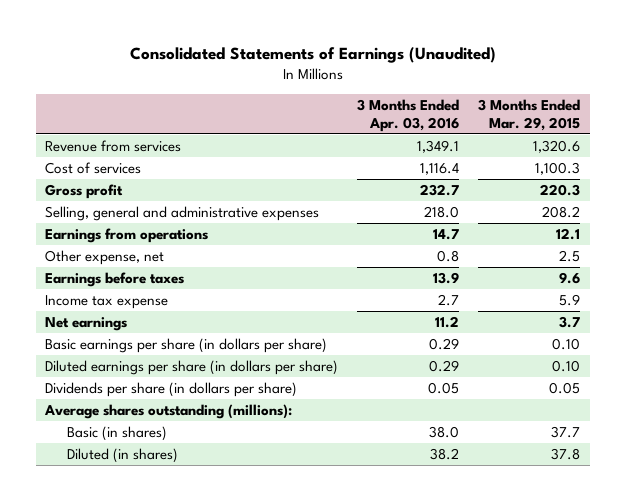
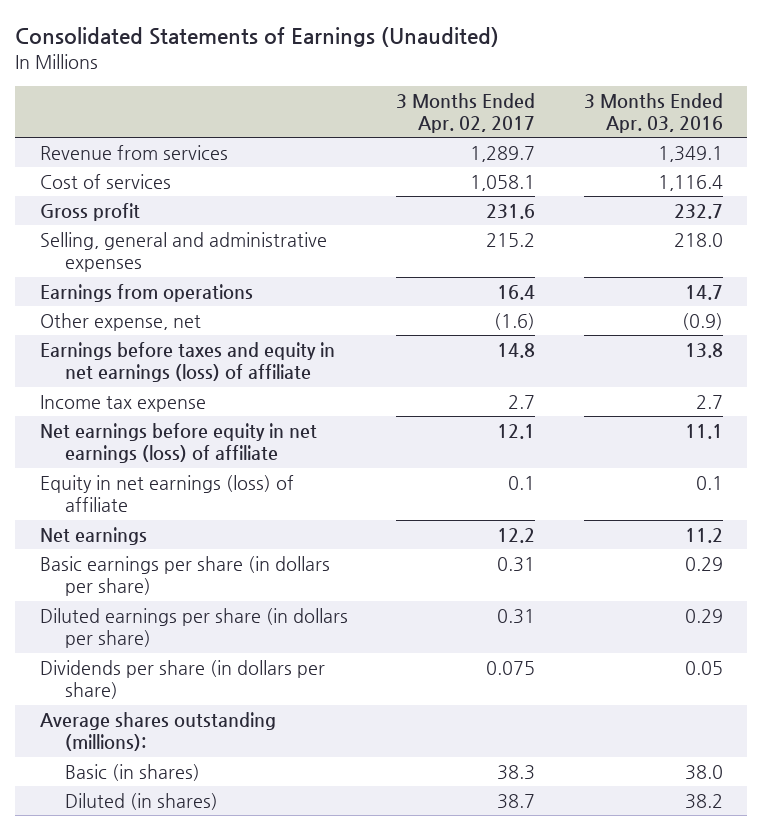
[478,98,581,131] 3 Months Ended Mar. 29, 2015 -> none
none -> [396,92,536,134] 3 Months Ended Apr. 02, 2017
[45,271,185,287] Earnings before taxes -> none
[437,249,460,262] 0.8 -> [682,313,724,331] (0.9)
none -> [39,342,335,383] Earnings before taxes and equity in net earnings (loss) of affiliate
none -> [39,423,317,464] Net earnings before equity in net earnings (loss) of affiliate
none -> [39,475,294,513] Equity in net earnings (loss) of affiliate

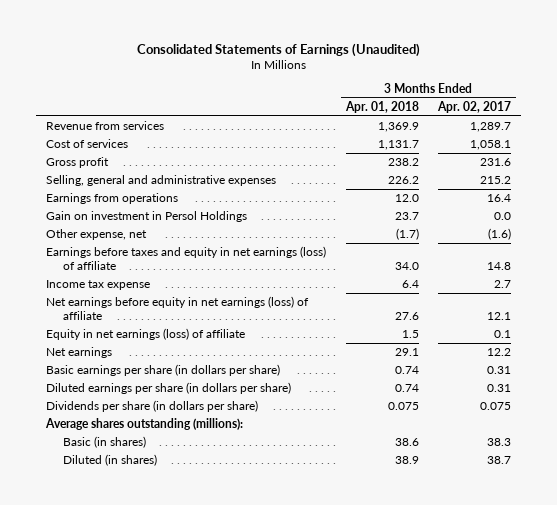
[584,92,724,134] 3 Months Ended Apr. 03, 2016 -> none
none -> [344,100,419,113] Apr. 01, 2018
none -> [46,210,248,222] Gain on investment in Persol Holdings

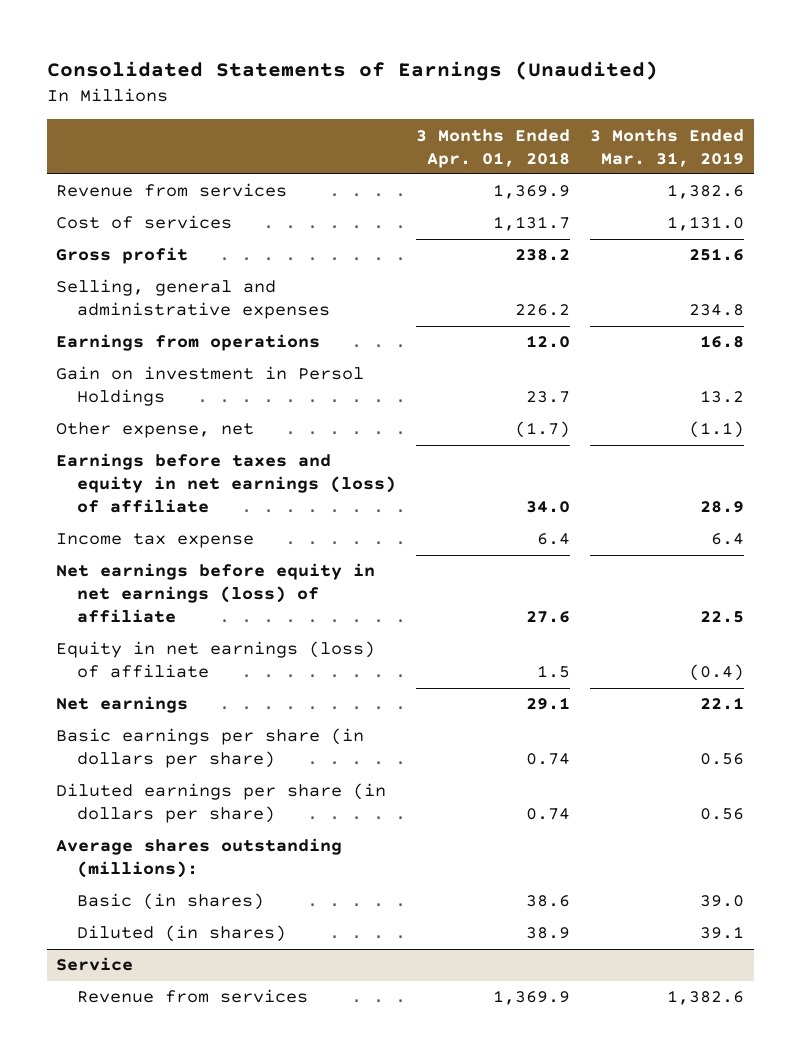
[437,100,512,113] Apr. 02, 2017 -> none
none -> [589,128,744,167] 3 Months Ended Mar. 31, 2019
[46,399,259,412] Dividends per share (in dollars per share) -> none
none -> [56,957,134,972] Service
none -> [77,989,309,1004] Revenue from services

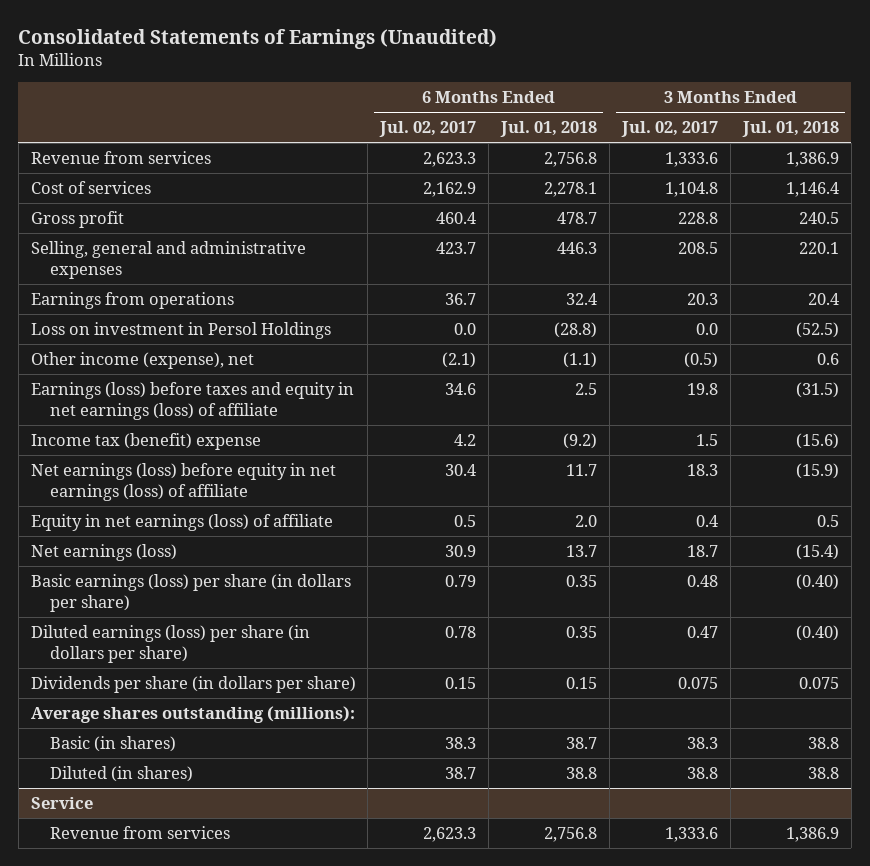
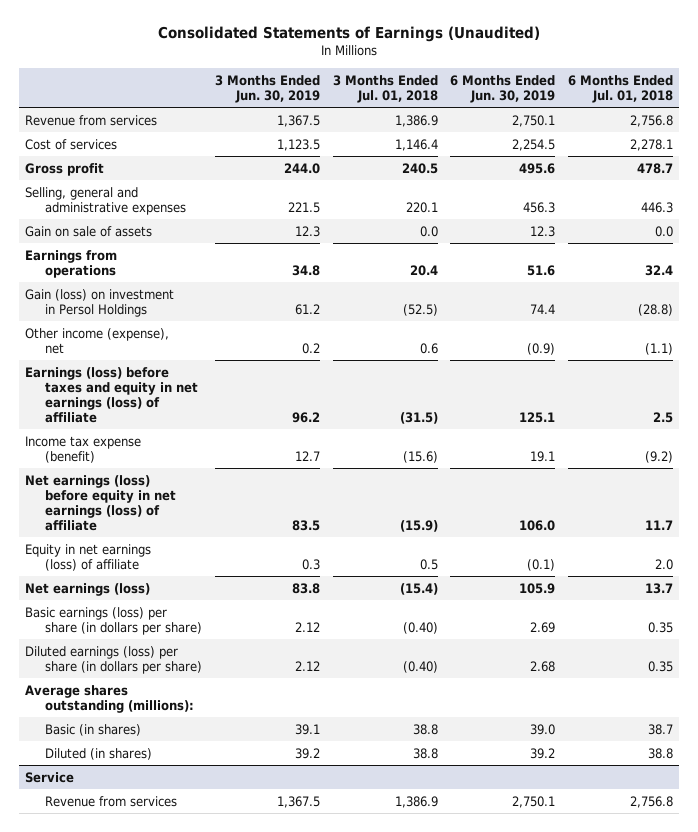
[379,121,477,138] Jul. 02, 2017 -> none
[621,121,719,138] Jul. 02, 2017 -> none
none -> [214,74,320,103] 3 Months Ended Jun. 30, 2019
none -> [450,74,556,103] 6 Months Ended Jun. 30, 2019
none -> [25,225,153,237] Gain on sale of assets
[30,321,331,339] Loss on investment in Persol Holdings -> [25,288,175,317] Gain (loss) on investment in Persol Holdings
[30,432,261,450] Income tax (benefit) expense -> [25,435,142,463] Income tax expense (benefit)
[30,675,356,693] Dividends per share (in dollars per share) -> none

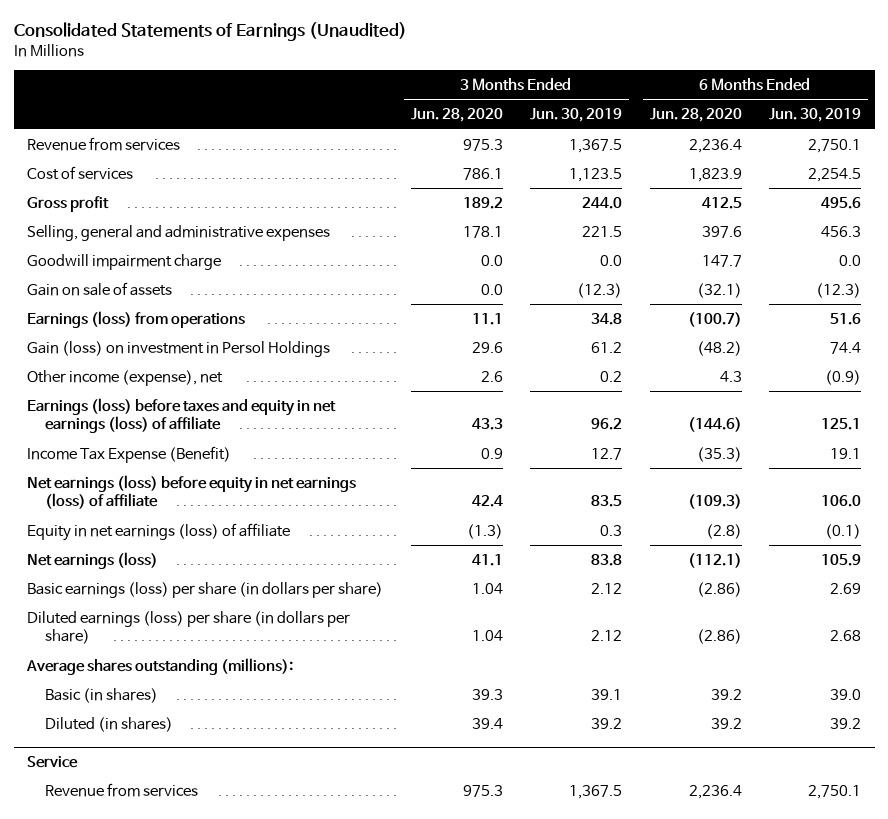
[332,74,438,103] 3 Months Ended Jul. 01, 2018 -> none
[567,74,673,103] 6 Months Ended Jul. 01, 2018 -> none
none -> [410,108,503,123] Jun. 28, 2020
none -> [649,108,742,123] Jun. 28, 2020
none -> [27,253,222,270] Goodwill impairment charge
[294,225,320,237] 12.3 -> [577,282,623,298] (12.3)
[530,225,556,237] 12.3 -> [816,282,862,298] (12.3)
[25,249,118,278] Earnings from operations -> [27,310,246,328] Earnings (loss) from operations
[25,435,142,463] Income tax expense (benefit) -> [27,445,232,463] Income Tax Expense (Benefit)

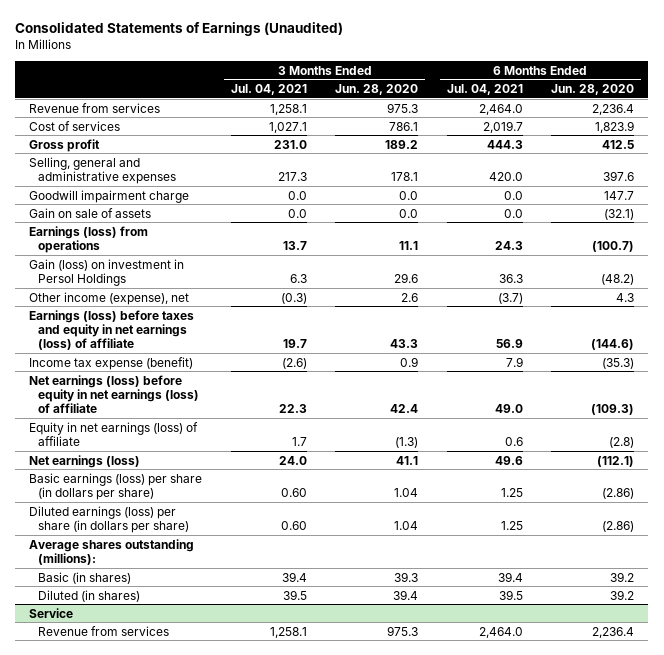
[530,108,623,123] Jun. 30, 2019 -> none
[769,108,862,123] Jun. 30, 2019 -> none
none -> [230,84,307,96] Jul. 04, 2021
none -> [446,84,523,96] Jul. 04, 2021
[27,445,232,463] Income Tax Expense (Benefit) -> [29,356,194,370] Income tax expense (benefit)

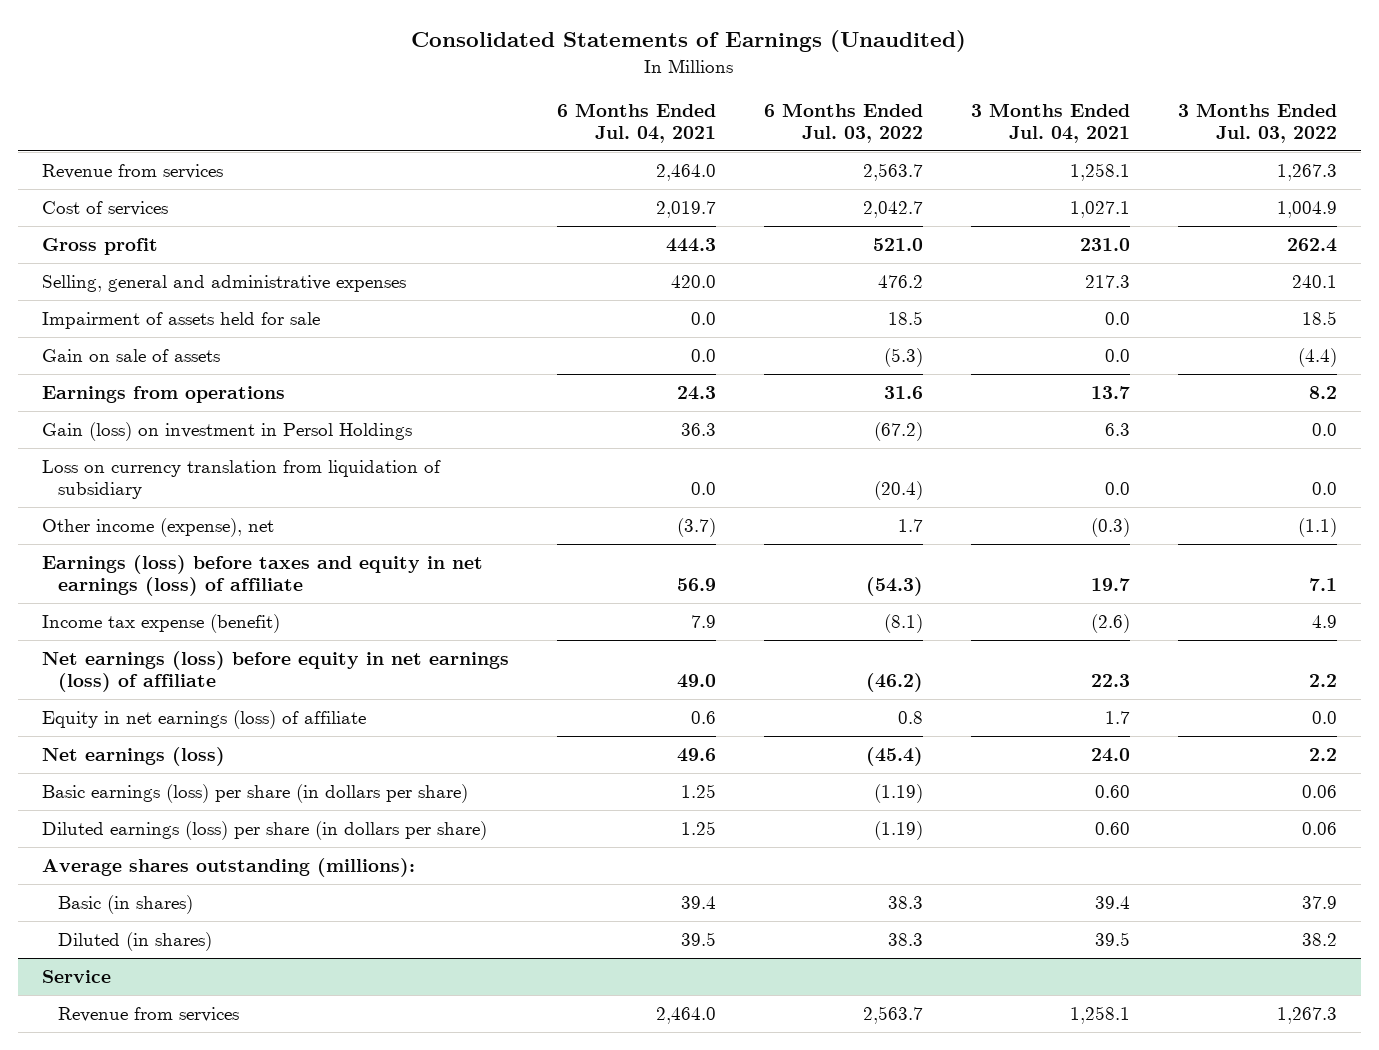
[335,84,419,96] Jun. 28, 2020 -> none
[551,84,635,96] Jun. 28, 2020 -> none
none -> [763,102,923,143] 6 Months Ended Jul. 03, 2022
none -> [1177,102,1337,143] 3 Months Ended Jul. 03, 2022
[29,189,190,203] Goodwill impairment charge -> none
none -> [42,311,321,329] Impairment of assets held for sale
[29,225,149,253] Earnings (loss) from operations -> [42,385,286,403] Earnings from operations
none -> [42,459,442,500] Loss on currency translation from liquidation of subsidiary

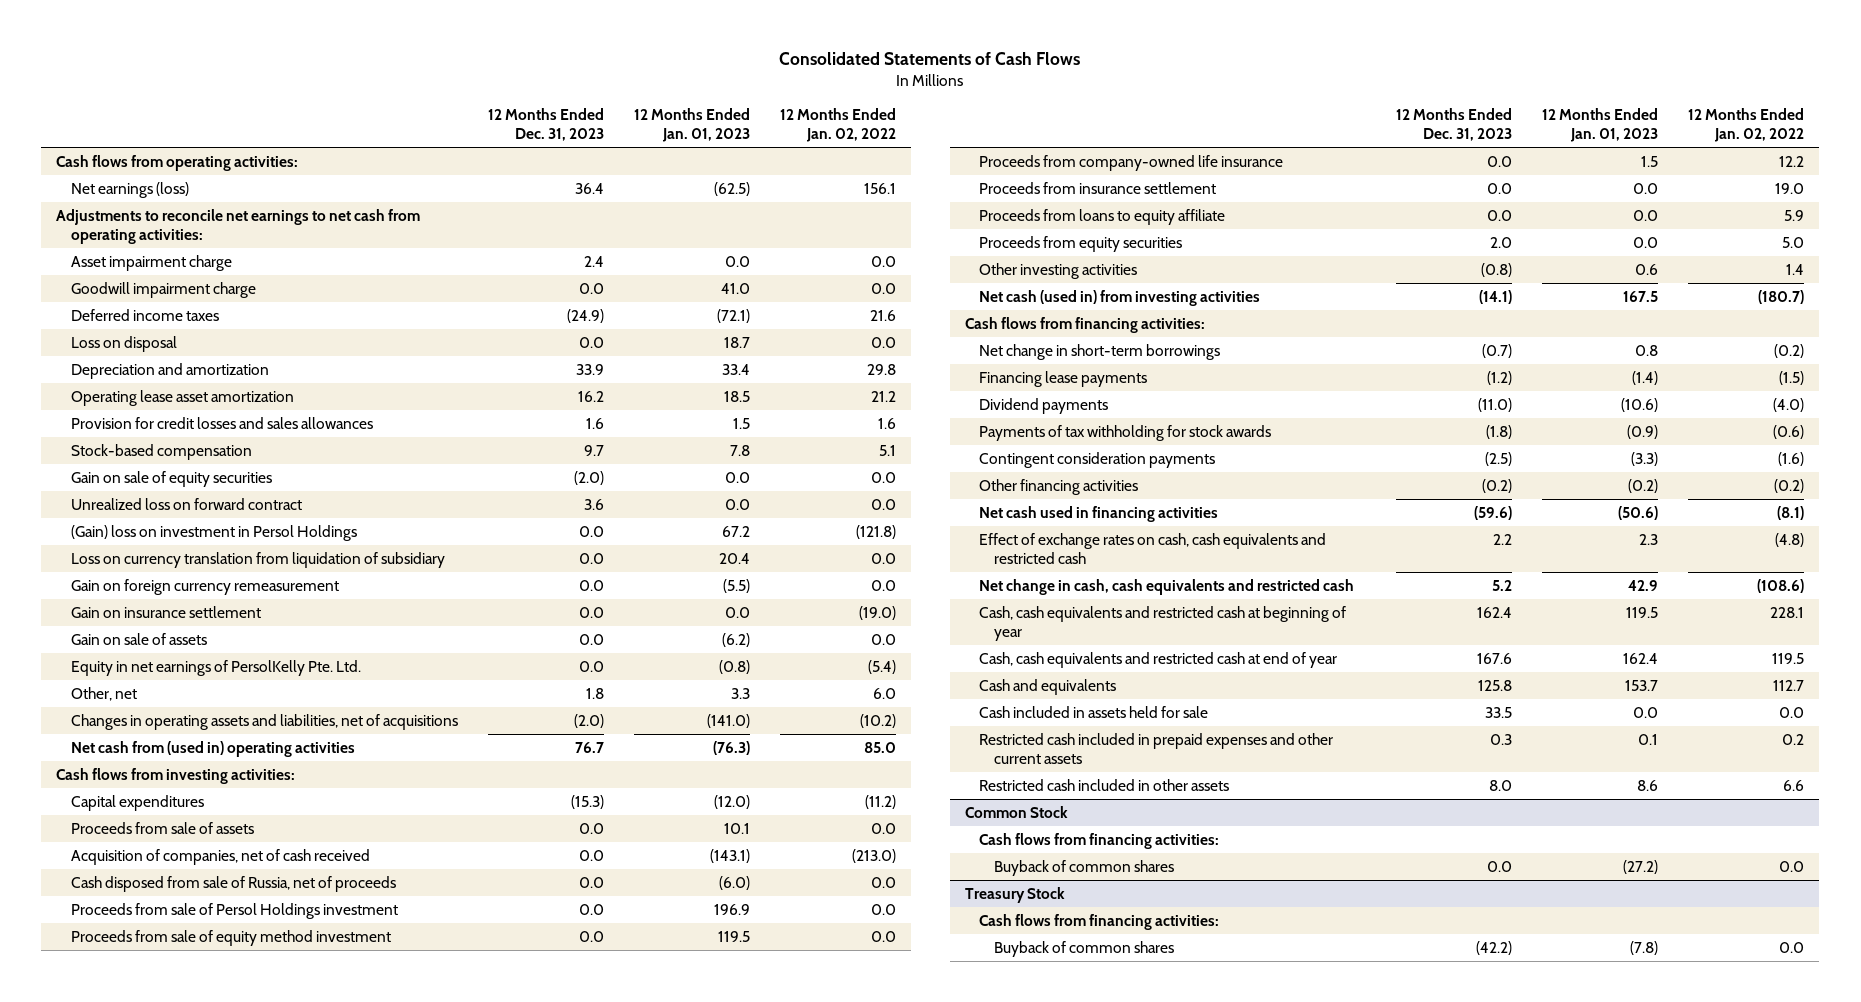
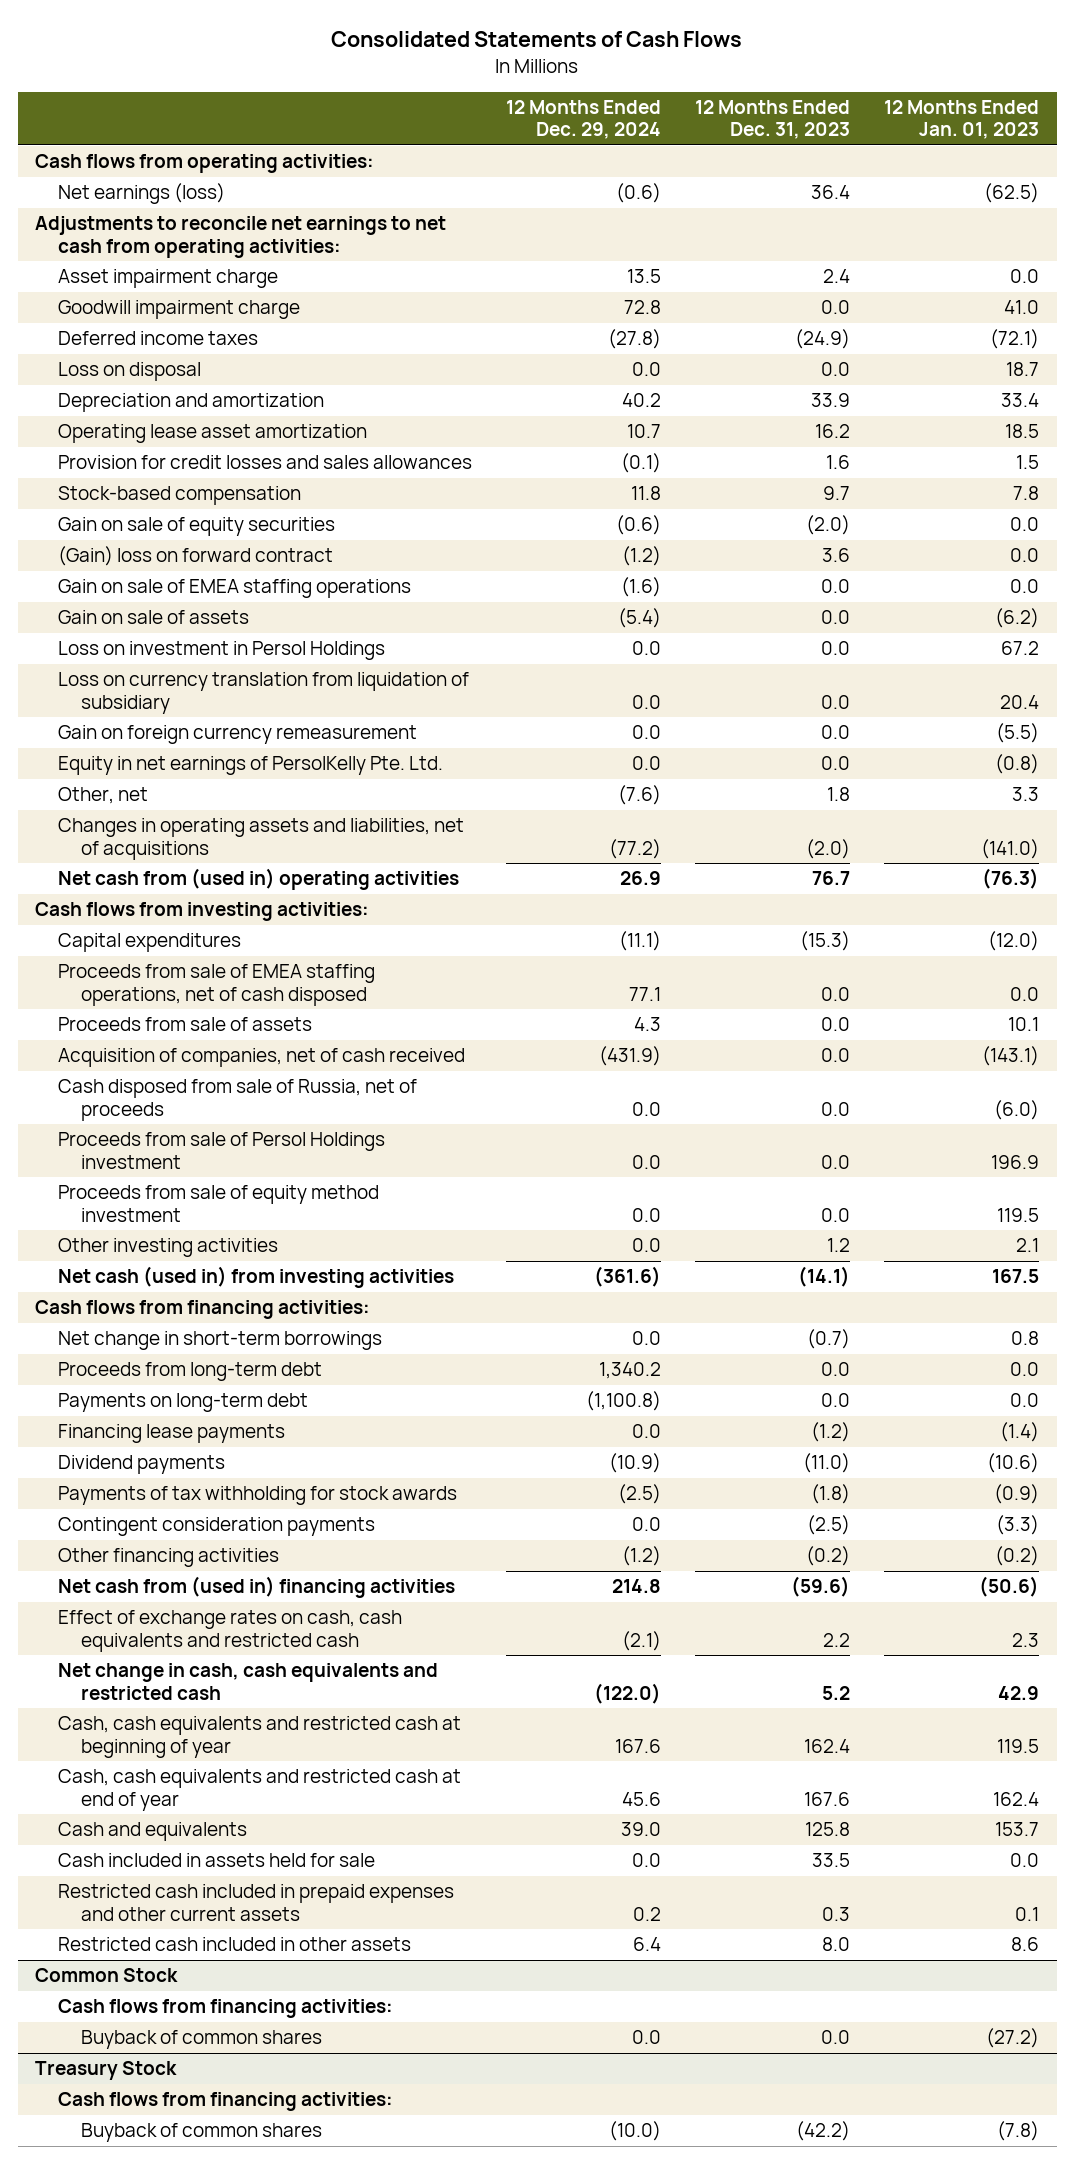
[779,108,896,143] 12 Months Ended Jan. 02, 2022 -> none
none -> [506,99,662,140] 12 Months Ended Dec. 29, 2024
[70,497,302,510] Unrealized loss on forward contract -> [58,546,334,567] (Gain) loss on forward contract
none -> [58,579,412,599] Gain on sale of EMEA staffing operations
[70,632,207,645] Gain on sale of assets -> [58,610,250,625] Gain on sale of assets
[70,524,357,541] (Gain) loss on investment in Persol Holdings -> [58,641,386,661] Loss on investment in Persol Holdings
[70,605,261,618] Gain on insurance settlement -> none
none -> [58,964,376,1006] Proceeds from sale of EMEA staffing operations, net of cash disposed
[979,154,1284,171] Proceeds from company-owned life insurance -> none
[979,181,1217,194] Proceeds from insurance settlement -> none
[979,208,1226,225] Proceeds from loans to equity affiliate -> none
[979,235,1183,252] Proceeds from equity securities -> none
[1481,262,1513,277] (0.8) -> [827,1238,851,1253] 1.2
[1635,263,1659,275] 0.6 -> [1016,1238,1040,1253] 2.1
none -> [58,1362,323,1382] Proceeds from long-term debt
none -> [58,1393,309,1413] Payments on long-term debt
[979,505,1219,522] Net cash used in financing activities -> [58,1576,456,1599] Net cash from (used in) financing activities

